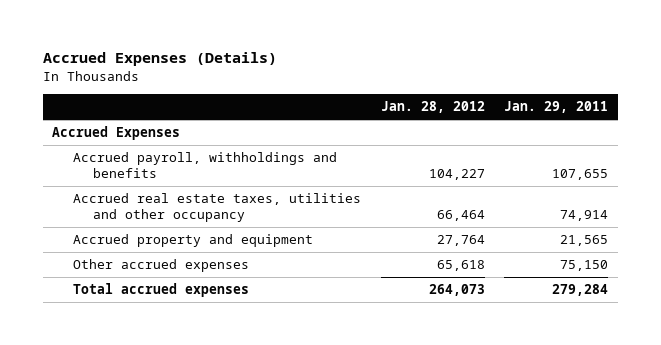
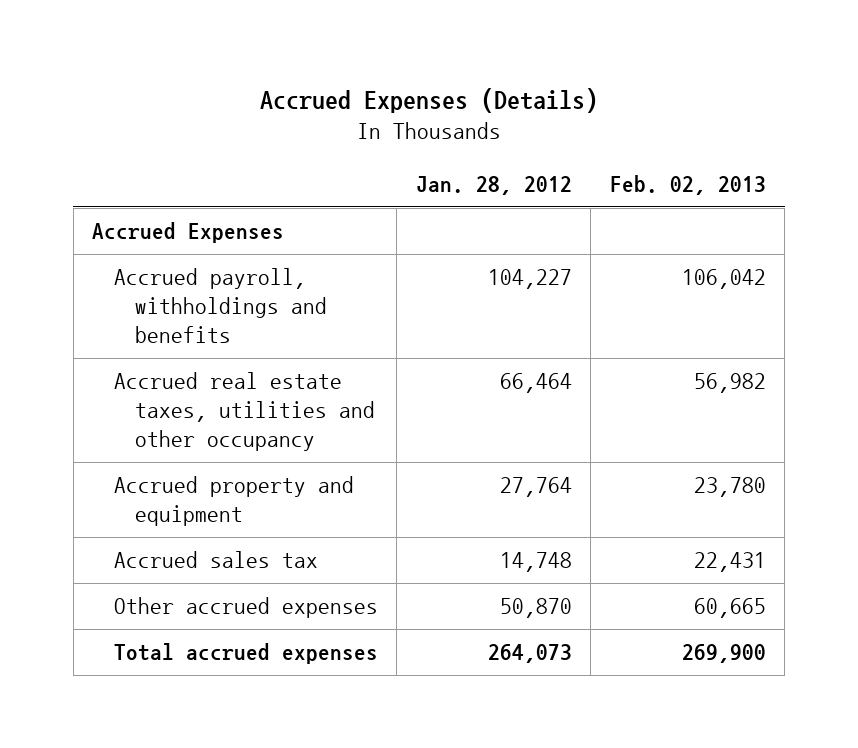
[504,101,609,114] Jan. 29, 2011 -> none
none -> [609,174,766,195] Feb. 02, 2013
none -> [113,551,318,569] Accrued sales tax
[436,260,485,272] 65,618 -> [499,598,572,619] 50,870

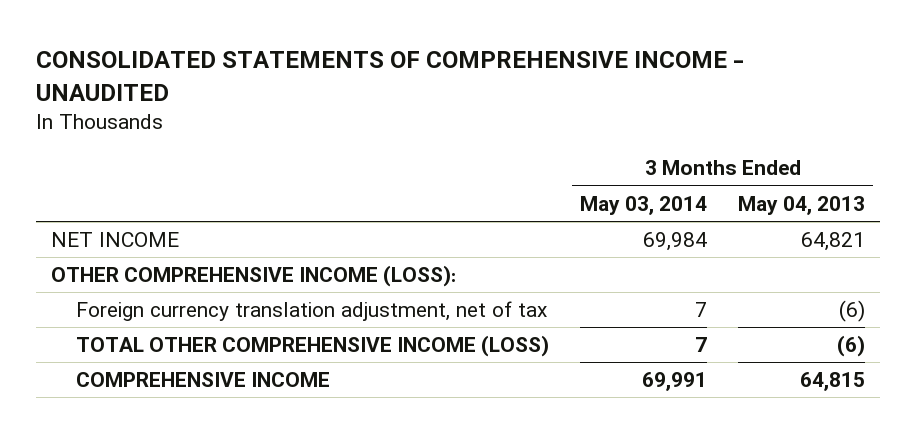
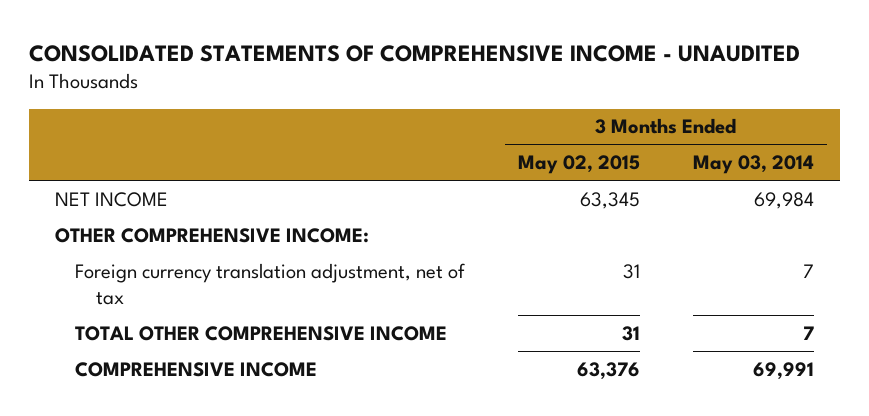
[737,195,865,215] May 04, 2013 -> none
none -> [518,155,641,175] May 02, 2015
[50,265,456,288] OTHER COMPREHENSIVE INCOME (LOSS): -> [55,227,370,243] OTHER COMPREHENSIVE INCOME:
[76,335,550,358] TOTAL OTHER COMPREHENSIVE INCOME (LOSS) -> [75,325,448,341] TOTAL OTHER COMPREHENSIVE INCOME

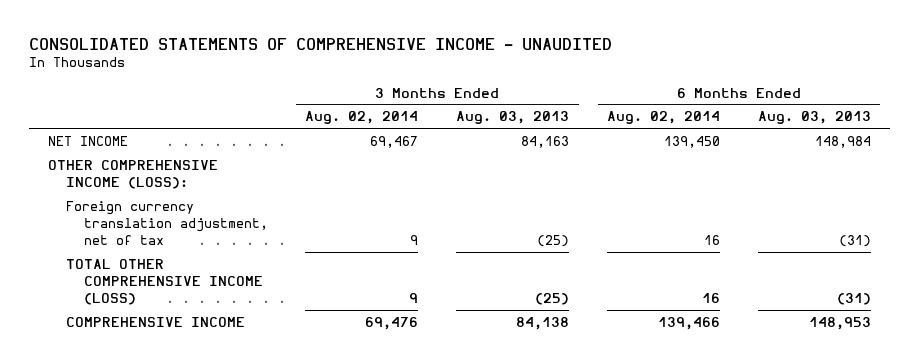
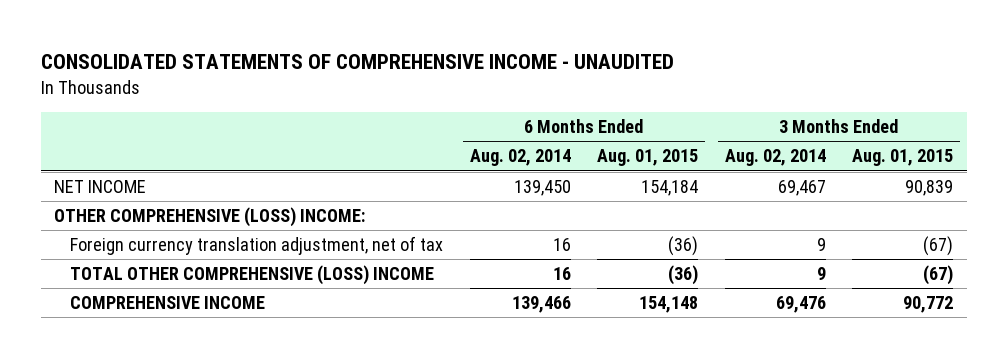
[456,111,570,125] Aug. 03, 2013 -> none
[757,111,871,125] Aug. 03, 2013 -> none
none -> [597,149,699,167] Aug. 01, 2015
none -> [852,149,954,167] Aug. 01, 2015
[47,159,218,189] OTHER COMPREHENSIVE INCOME (LOSS): -> [54,207,366,228] OTHER COMPREHENSIVE (LOSS) INCOME:
[65,258,263,305] TOTAL OTHER COMPREHENSIVE INCOME (LOSS) -> [70,265,435,286] TOTAL OTHER COMPREHENSIVE (LOSS) INCOME

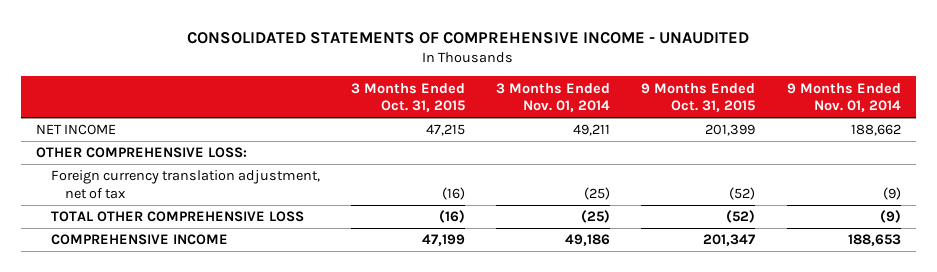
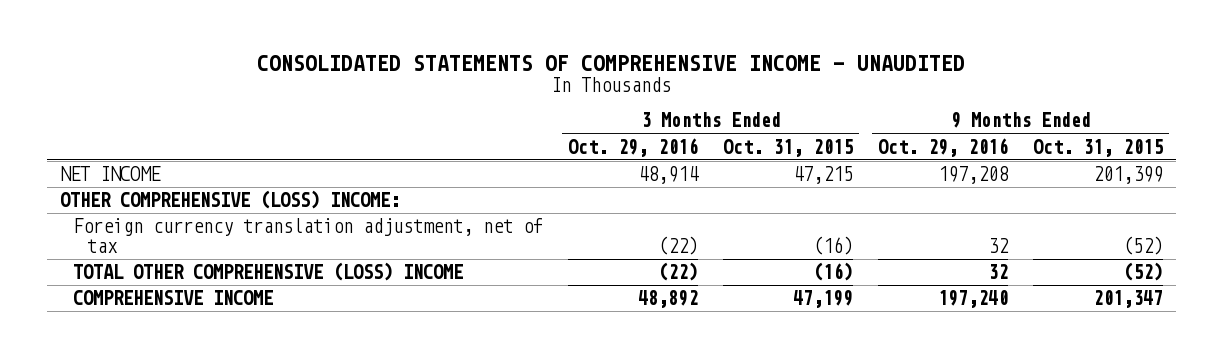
[496,82,611,113] 3 Months Ended Nov. 01, 2014 -> none
[786,82,901,113] 9 Months Ended Nov. 01, 2014 -> none
none -> [568,137,699,157] Oct. 29, 2016
none -> [878,137,1009,157] Oct. 29, 2016
[36,147,248,159] OTHER COMPREHENSIVE LOSS: -> [59,190,400,210] OTHER COMPREHENSIVE (LOSS) INCOME:
[50,211,304,223] TOTAL OTHER COMPREHENSIVE LOSS -> [73,262,464,282] TOTAL OTHER COMPREHENSIVE (LOSS) INCOME

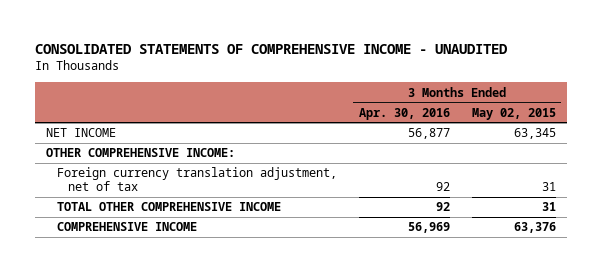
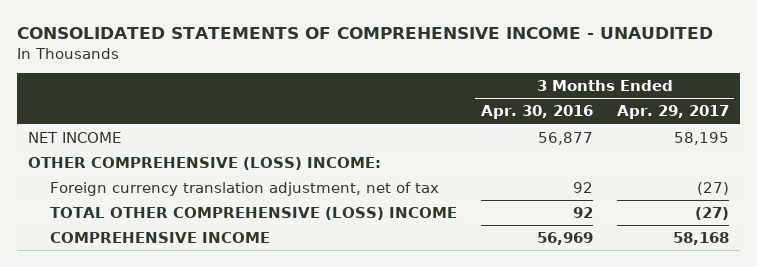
[471,107,556,120] May 02, 2015 -> none
none -> [616,105,729,120] Apr. 29, 2017
[46,148,236,158] OTHER COMPREHENSIVE INCOME: -> [28,156,382,170] OTHER COMPREHENSIVE (LOSS) INCOME:
[56,202,281,212] TOTAL OTHER COMPREHENSIVE INCOME -> [50,206,458,220] TOTAL OTHER COMPREHENSIVE (LOSS) INCOME

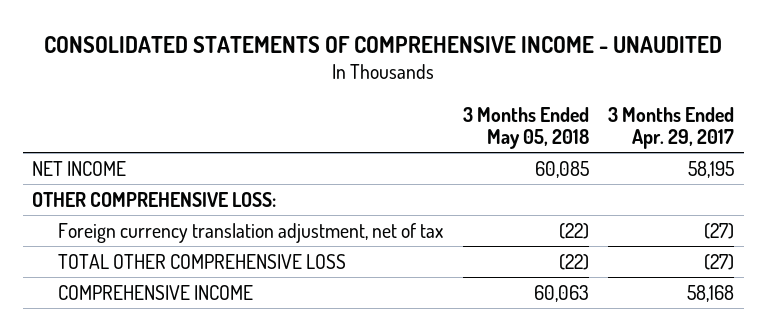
[480,105,593,120] Apr. 30, 2016 -> none
none -> [462,106,589,150] 3 Months Ended May 05, 2018
[28,156,382,170] OTHER COMPREHENSIVE (LOSS) INCOME: -> [32,191,277,207] OTHER COMPREHENSIVE LOSS:
[50,206,458,220] TOTAL OTHER COMPREHENSIVE (LOSS) INCOME -> [58,253,347,269] TOTAL OTHER COMPREHENSIVE LOSS

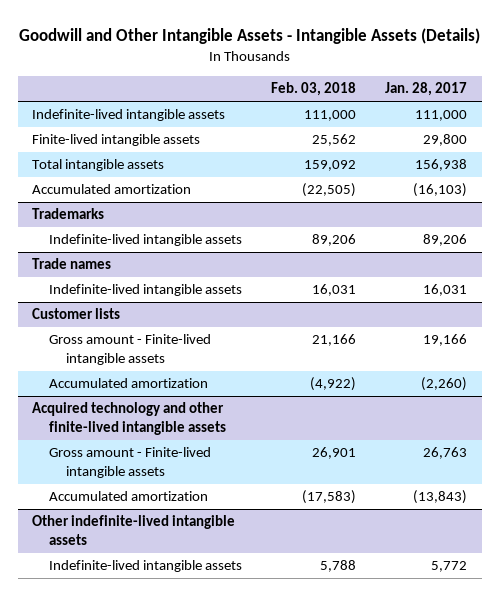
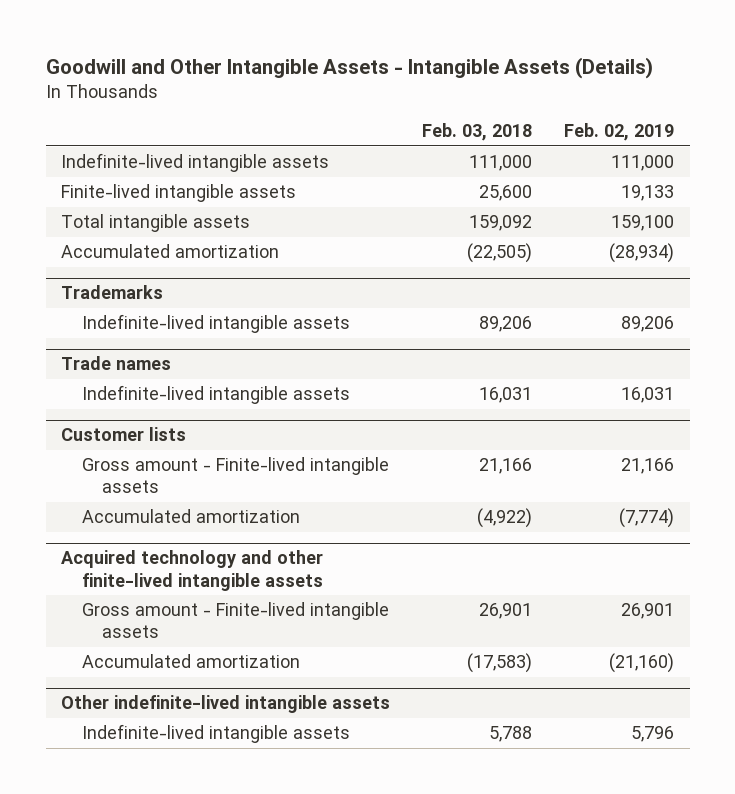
[385,82,468,97] Jan. 28, 2017 -> none
none -> [563,123,674,142] Feb. 02, 2019
[312,134,357,147] 25,562 -> [479,185,533,202] 25,600

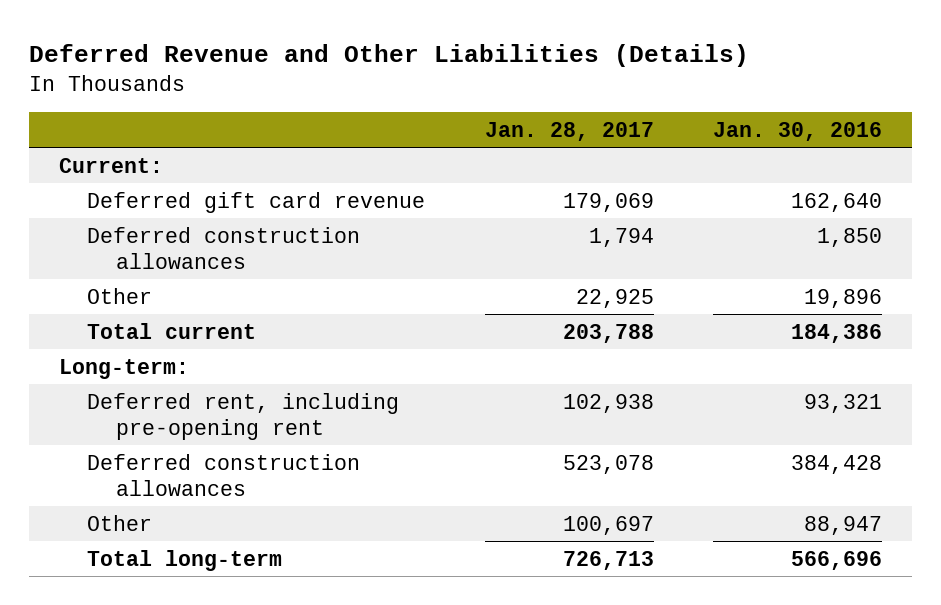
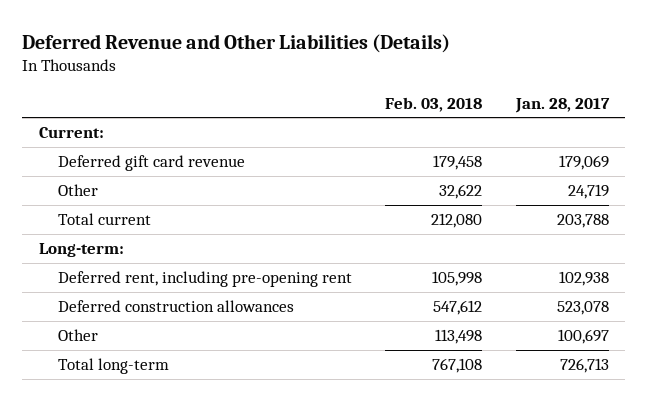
[712,121,882,141] Jan. 30, 2016 -> none
none -> [385,96,483,112] Feb. 03, 2018
[87,226,361,269] Deferred construction allowances -> none
[575,288,654,308] 22,925 -> [567,184,609,200] 24,719

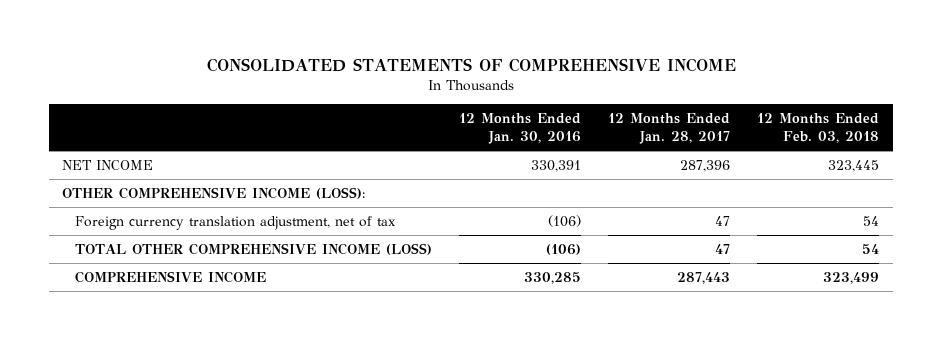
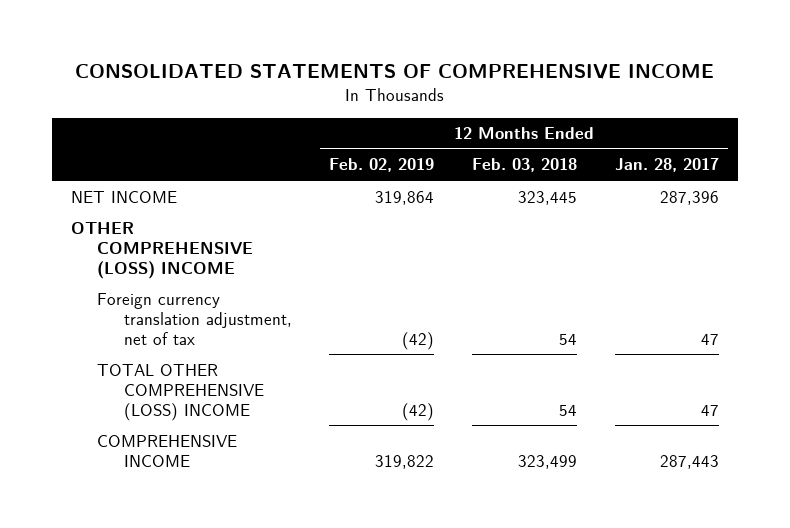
[459,112,582,144] 12 Months Ended Jan. 30, 2016 -> none
none -> [329,158,435,173] Feb. 02, 2019
[62,186,366,199] OTHER COMPREHENSIVE INCOME (LOSS): -> [70,221,254,279] OTHER COMPREHENSIVE (LOSS) INCOME
[75,242,433,255] TOTAL OTHER COMPREHENSIVE INCOME (LOSS) -> [97,363,264,421] TOTAL OTHER COMPREHENSIVE (LOSS) INCOME

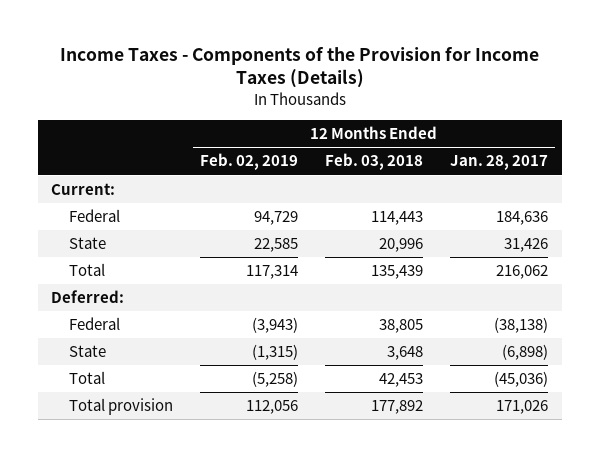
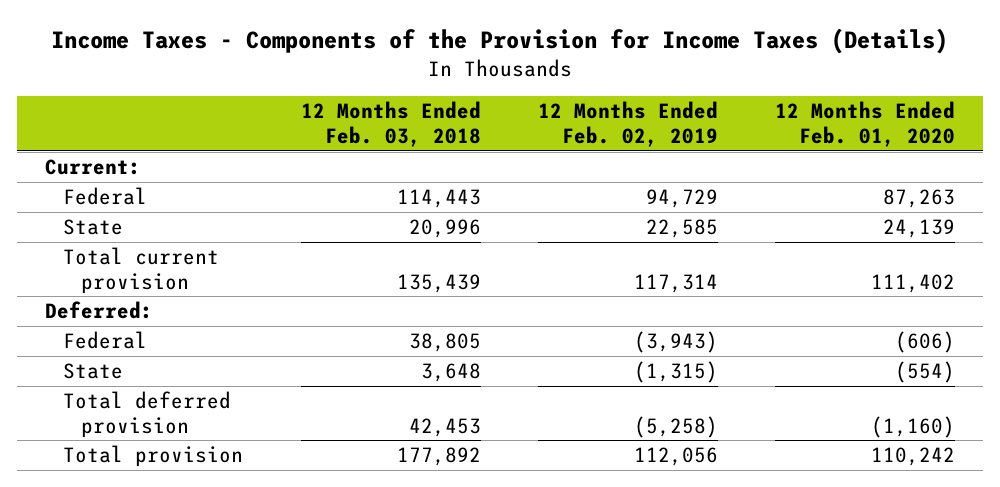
[450,155,549,171] Jan. 28, 2017 -> none
none -> [774,101,955,147] 12 Months Ended Feb. 01, 2020
[69,263,106,277] Total -> [63,247,220,294] Total current provision
[69,371,106,385] Total -> [63,391,232,438] Total deferred provision

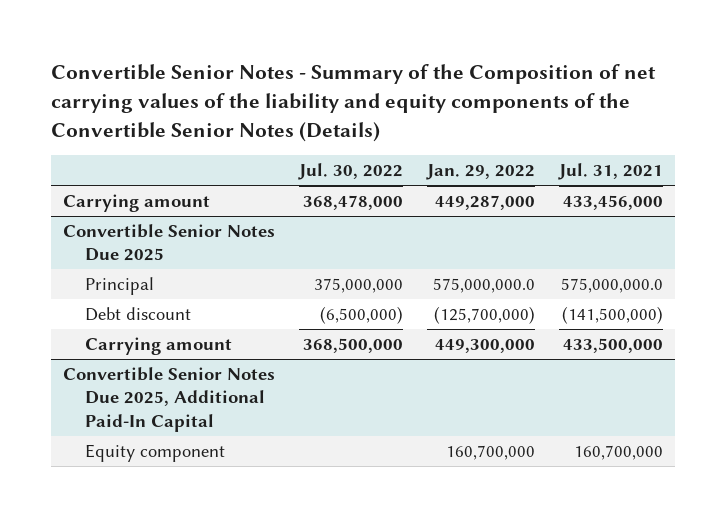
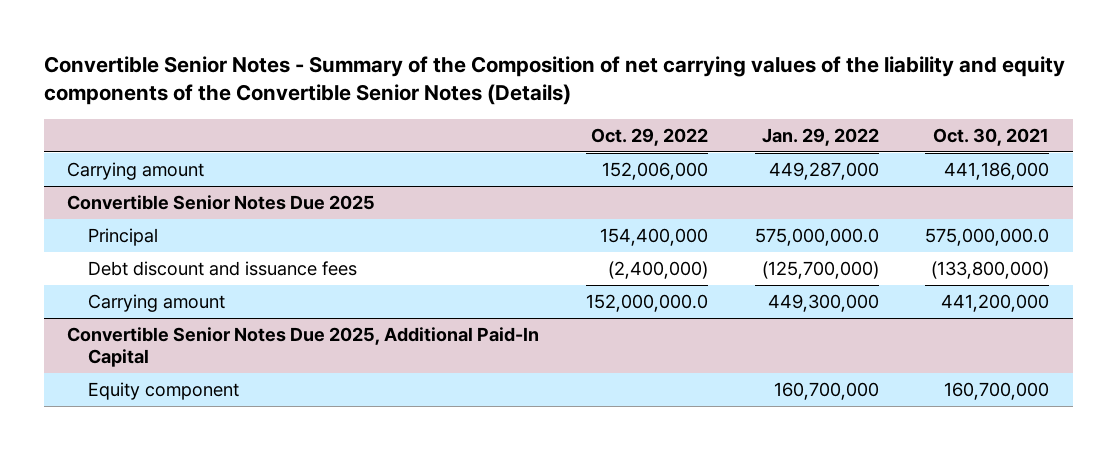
[297,163,403,181] Jul. 30, 2022 -> none
[557,163,663,181] Jul. 31, 2021 -> none
none -> [590,127,708,146] Oct. 29, 2022
none -> [933,127,1050,146] Oct. 30, 2021
[85,307,192,322] Debt discount -> [87,261,357,277] Debt discount and issuance fees

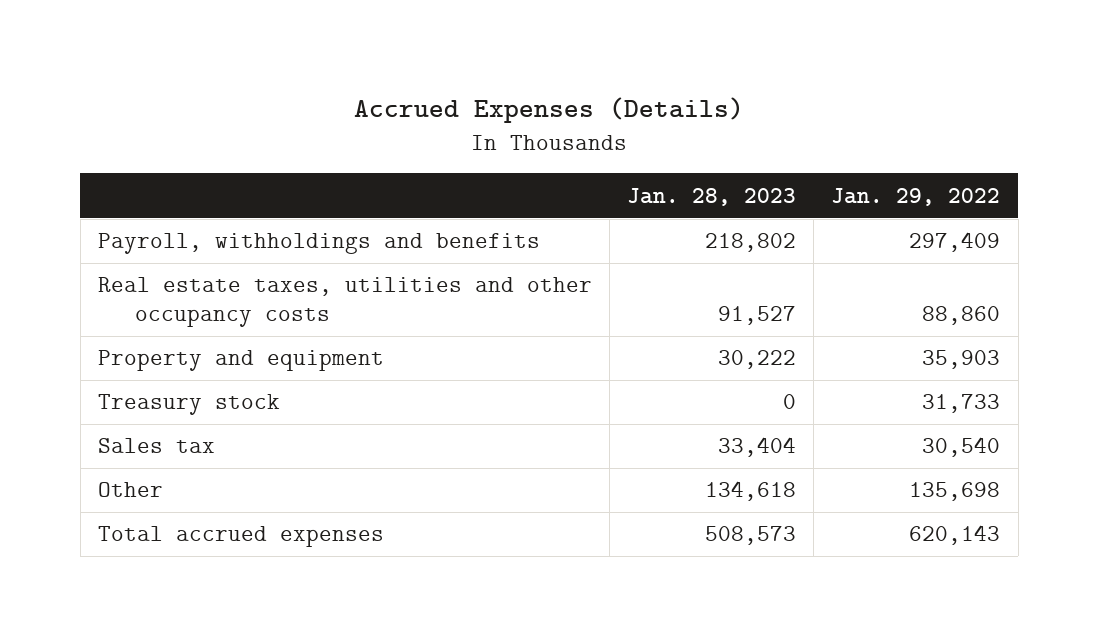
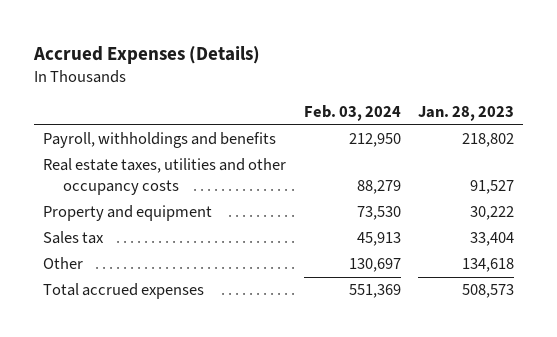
[831,187,1001,206] Jan. 29, 2022 -> none
none -> [303,105,401,122] Feb. 03, 2024
[97,394,280,416] Treasury stock -> none

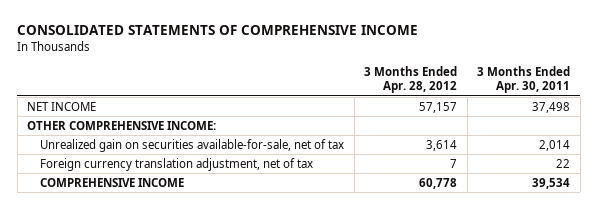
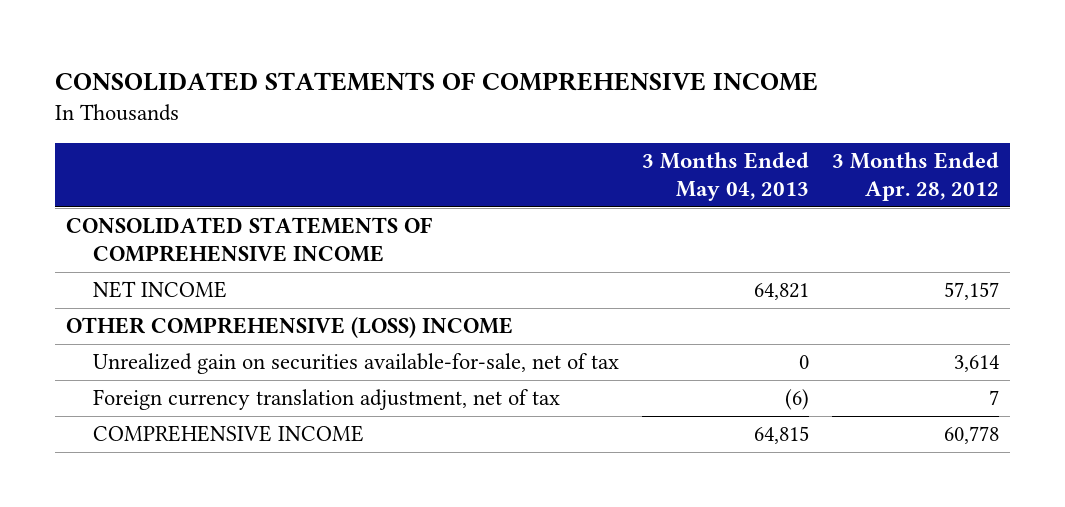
[477,65,571,94] 3 Months Ended Apr. 30, 2011 -> none
none -> [641,152,809,202] 3 Months Ended May 04, 2013
none -> [66,217,433,263] CONSOLIDATED STATEMENTS OF COMPREHENSIVE INCOME
[27,120,217,130] OTHER COMPREHENSIVE INCOME: -> [66,317,514,339] OTHER COMPREHENSIVE (LOSS) INCOME

